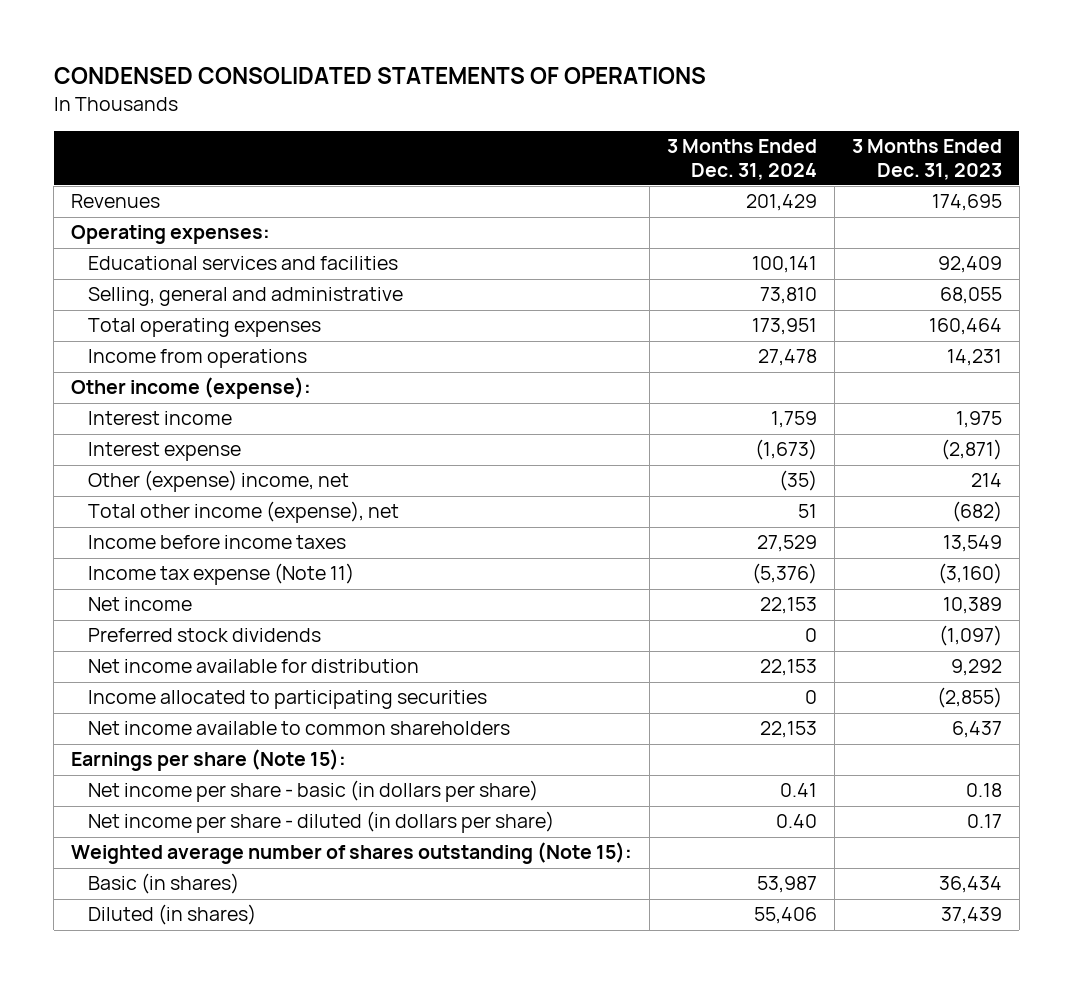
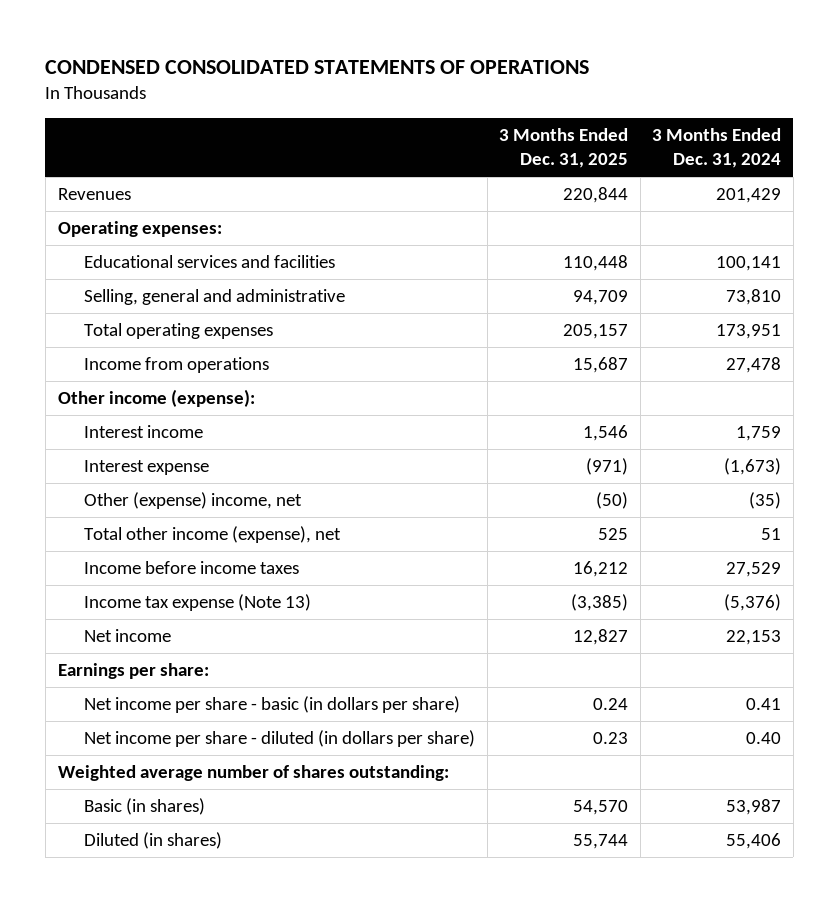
[851,139,1002,180] 3 Months Ended Dec. 31, 2023 -> none
none -> [499,128,629,169] 3 Months Ended Dec. 31, 2025
[88,563,355,586] Income tax expense (Note 11) -> [84,594,312,612] Income tax expense (Note 13)
[88,628,322,643] Preferred stock dividends -> none
[88,659,420,674] Net income available for distribution -> none
[88,690,488,710] Income allocated to participating securities -> none
[88,721,511,736] Net income available to common shareholders -> none
[71,749,347,772] Earnings per share (Note 15): -> [57,663,209,680] Earnings per share:
[71,842,633,865] Weighted average number of shares outstanding (Note 15): -> [57,765,449,782] Weighted average number of shares outstanding:

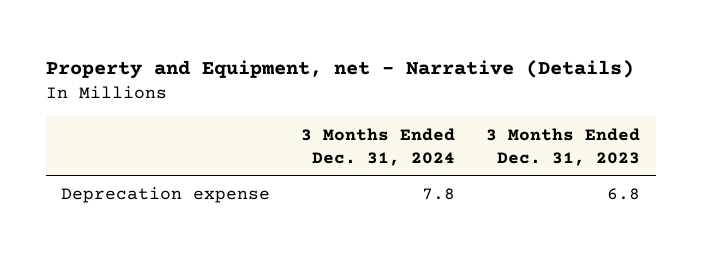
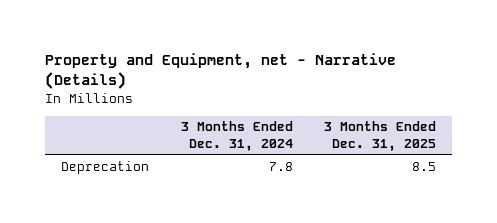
[486,127,641,166] 3 Months Ended Dec. 31, 2023 -> none
none -> [324,121,437,151] 3 Months Ended Dec. 31, 2025
[61,187,271,204] Deprecation expense -> [60,160,149,174] Deprecation

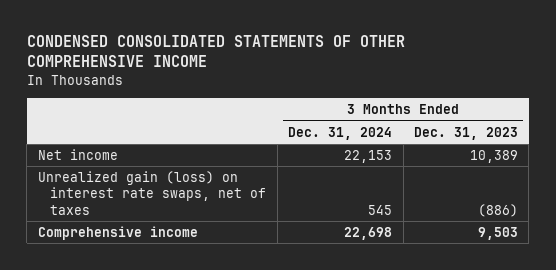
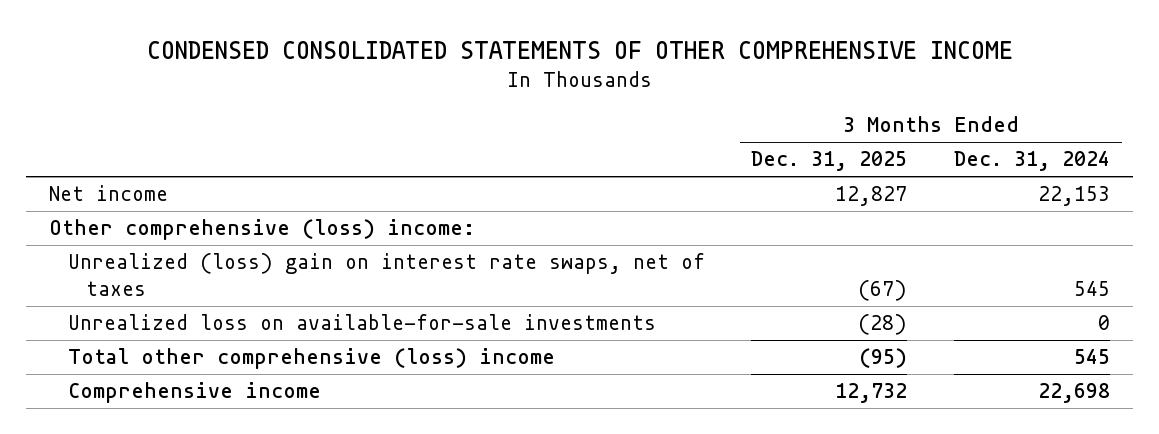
[414,126,519,140] Dec. 31, 2023 -> none
none -> [751,151,908,172] Dec. 31, 2025
none -> [49,219,476,241] Other comprehensive (loss) income:
[37,170,267,215] Unrealized gain (loss) on interest rate swaps, net of taxes -> [67,253,705,296] Unrealized (loss) gain on interest rate swaps, net of taxes
none -> [67,314,656,331] Unrealized loss on available-for-sale investments
none -> [67,348,555,370] Total other comprehensive (loss) income

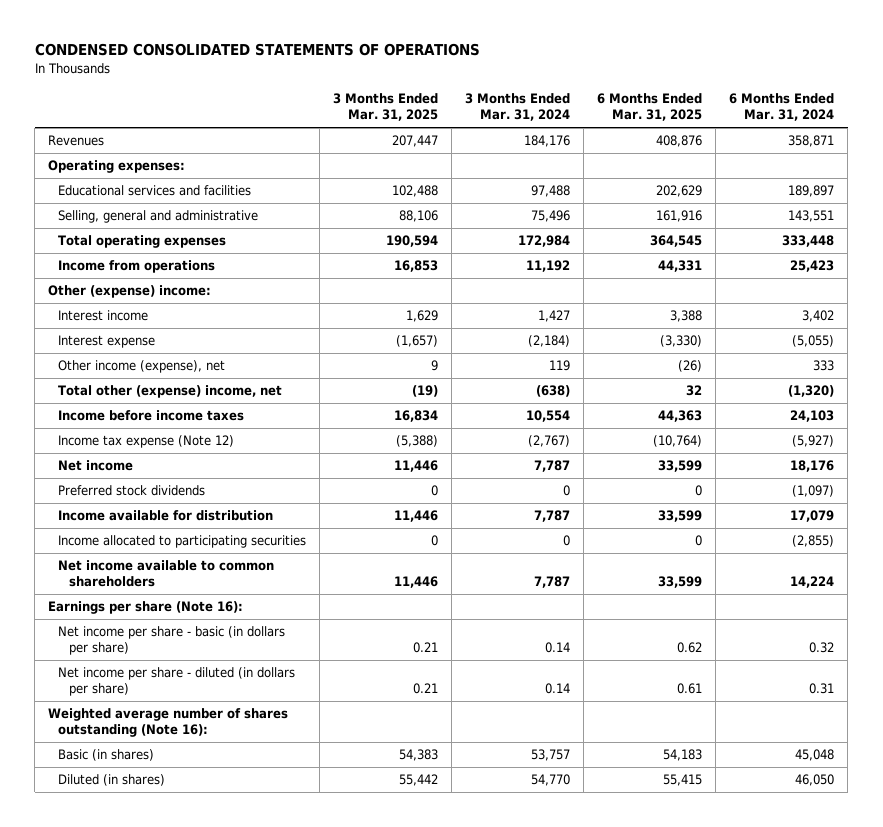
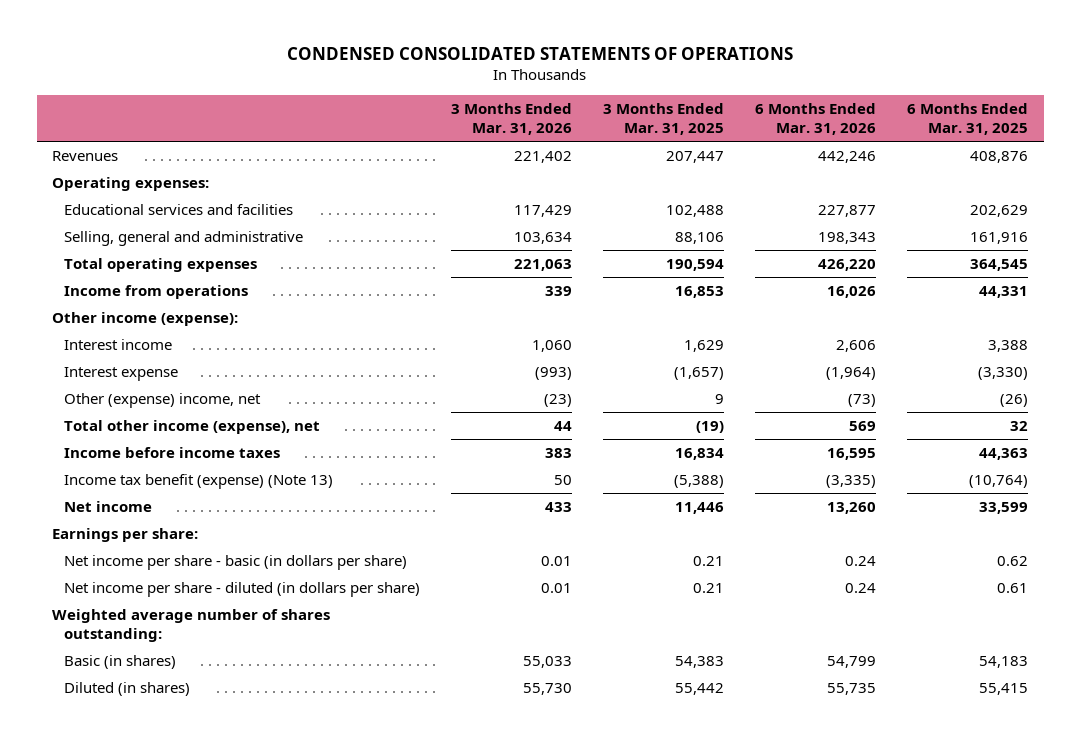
[465,93,571,122] 3 Months Ended Mar. 31, 2024 -> none
[729,93,835,122] 6 Months Ended Mar. 31, 2024 -> none
none -> [451,102,573,136] 3 Months Ended Mar. 31, 2026
none -> [755,102,877,136] 6 Months Ended Mar. 31, 2026
[48,285,212,299] Other (expense) income: -> [52,311,239,326] Other income (expense):
[58,360,226,374] Other income (expense), net -> [64,392,262,408] Other (expense) income, net
[58,385,283,399] Total other (expense) income, net -> [64,419,321,434] Total other income (expense), net
[58,435,235,449] Income tax expense (Note 12) -> [64,473,334,489] Income tax benefit (expense) (Note 13)
[58,485,206,497] Preferred stock dividends -> none
[58,510,274,522] Income available for distribution -> none
[58,535,307,549] Income allocated to participating securities -> none
[58,560,275,588] Net income available to common shareholders -> none
[48,601,244,615] Earnings per share (Note 16): -> [52,527,199,542] Earnings per share:
[48,708,289,738] Weighted average number of shares outstanding (Note 16): -> [52,608,331,643] Weighted average number of shares outstanding:

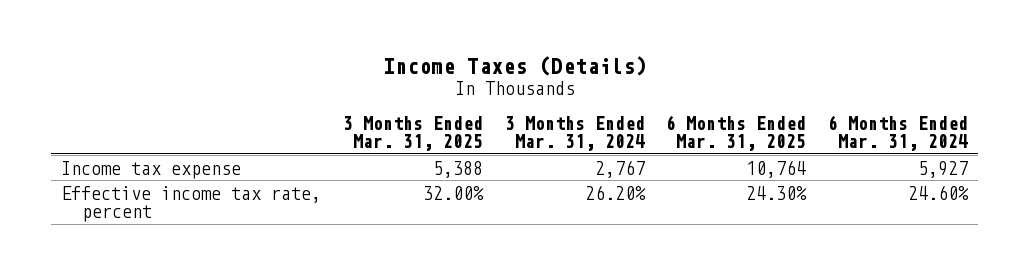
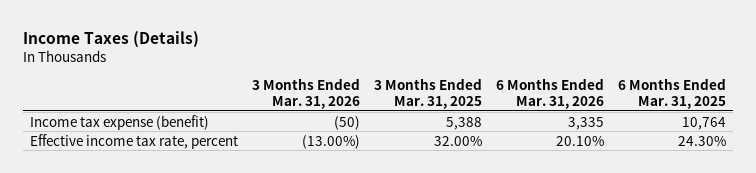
[504,115,645,151] 3 Months Ended Mar. 31, 2024 -> none
[827,114,968,151] 6 Months Ended Mar. 31, 2024 -> none
none -> [251,78,360,109] 3 Months Ended Mar. 31, 2026
none -> [495,78,604,109] 6 Months Ended Mar. 31, 2026
[61,160,242,179] Income tax expense -> [29,114,209,130] Income tax expense (benefit)

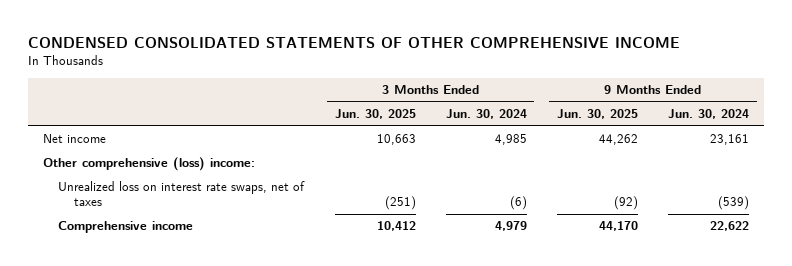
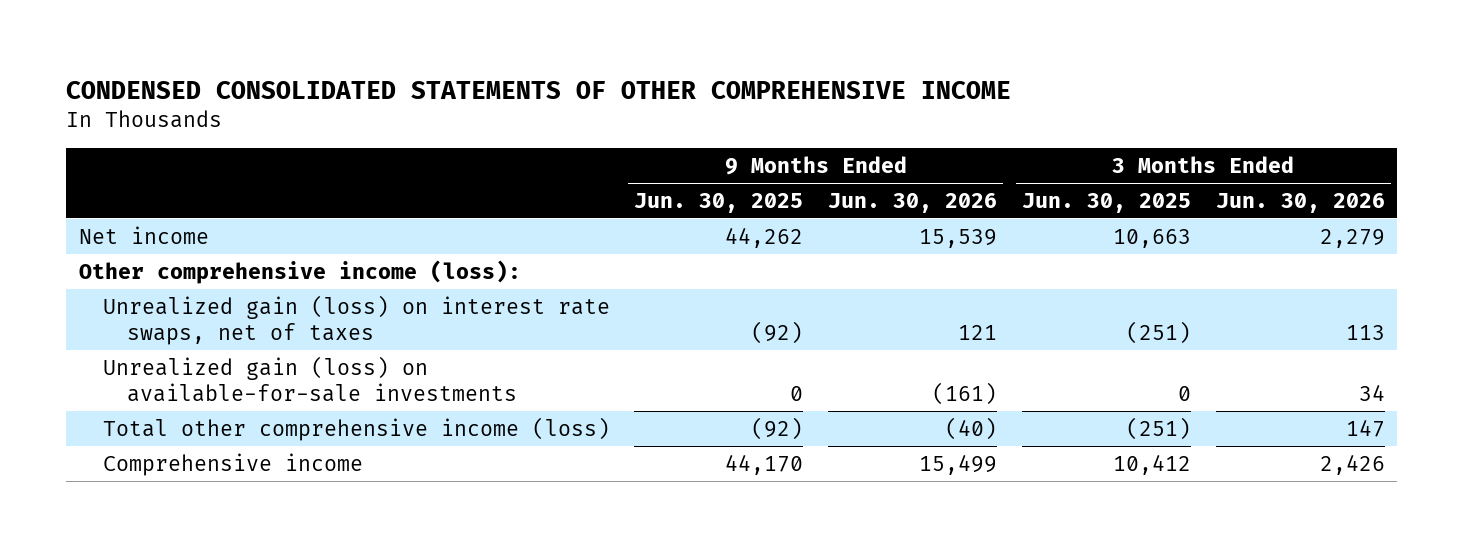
[445,109,527,120] Jun. 30, 2024 -> none
[668,109,750,120] Jun. 30, 2024 -> none
none -> [828,192,998,213] Jun. 30, 2026
none -> [1215,192,1385,213] Jun. 30, 2026
[43,157,256,172] Other comprehensive (loss) income: -> [78,259,521,284] Other comprehensive income (loss):
[58,181,306,207] Unrealized loss on interest rate swaps, net of taxes -> [102,294,610,346] Unrealized gain (loss) on interest rate swaps, net of taxes
none -> [102,355,517,403] Unrealized gain (loss) on available-for-sale investments
none -> [102,416,610,441] Total other comprehensive income (loss)

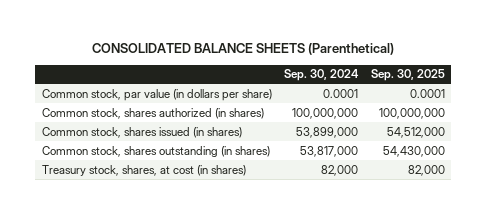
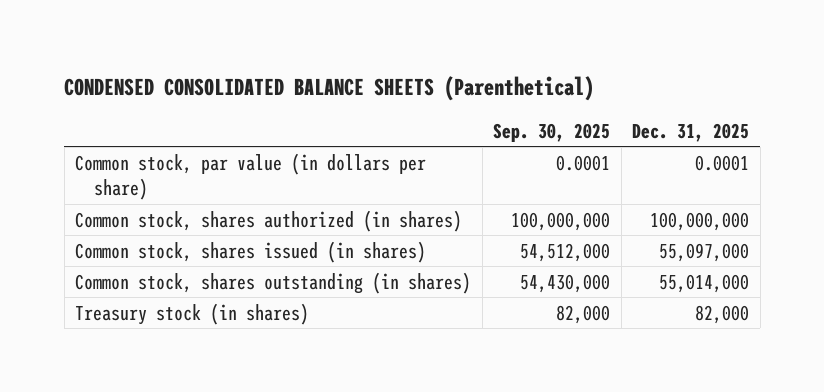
[92,43,395,56] CONSOLIDATED BALANCE SHEETS (Parenthetical) -> [64,75,595,101] CONDENSED CONSOLIDATED BALANCE SHEETS (Parenthetical)
[284,69,360,82] Sep. 30, 2024 -> none
none -> [632,122,750,142] Dec. 31, 2025
[41,164,246,176] Treasury stock, shares, at cost (in shares) -> [75,302,310,325] Treasury stock (in shares)

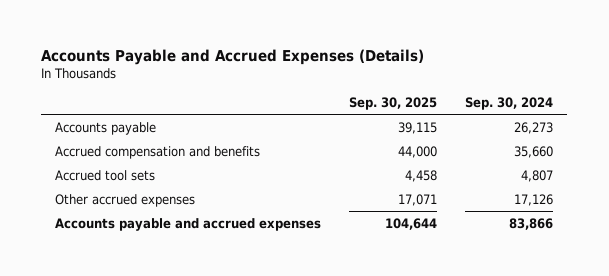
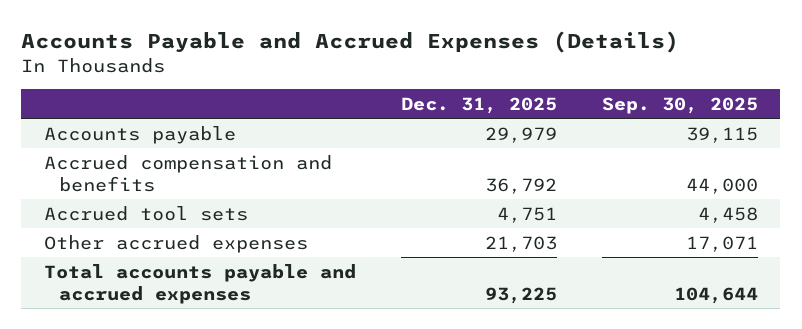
[465,96,554,110] Sep. 30, 2024 -> none
none -> [400,96,557,114] Dec. 31, 2025
[55,217,322,231] Accounts payable and accrued expenses -> [43,263,356,304] Total accounts payable and accrued expenses

